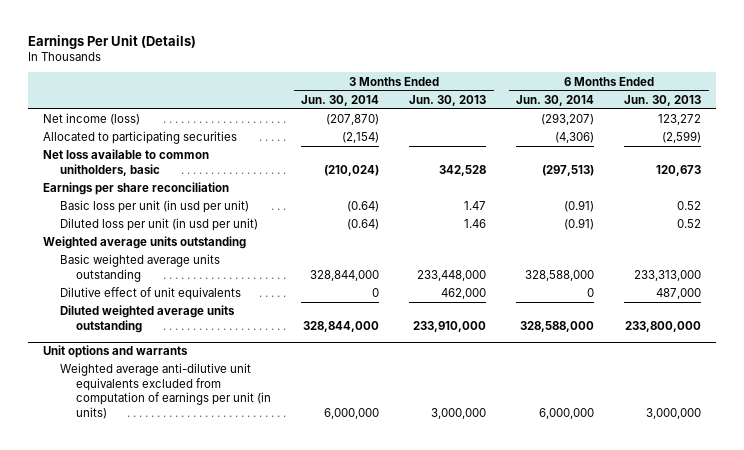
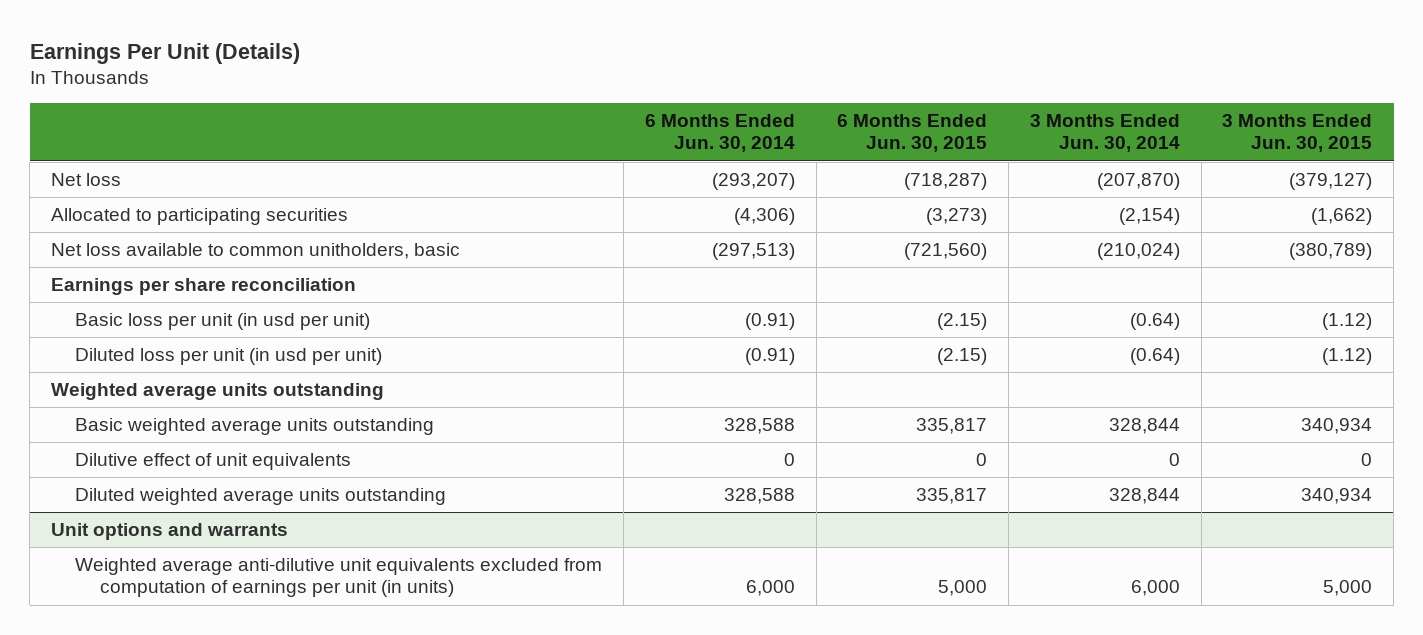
[409,94,487,106] Jun. 30, 2013 -> none
[624,94,702,106] Jun. 30, 2013 -> none
none -> [837,114,988,153] 6 Months Ended Jun. 30, 2015
none -> [1222,114,1373,153] 3 Months Ended Jun. 30, 2015
[43,113,141,126] Net income (loss) -> [50,173,121,187] Net loss
[310,269,380,281] 328,844,000 -> [1108,418,1180,435] 328,844
[525,269,595,281] 328,588,000 -> [723,418,795,435] 328,588
[303,320,380,332] 328,844,000 -> [1108,488,1180,505] 328,844
[520,320,595,332] 328,588,000 -> [723,488,795,505] 328,588
[324,407,380,419] 6,000,000 -> [1130,580,1180,597] 6,000
[539,407,595,419] 6,000,000 -> [745,580,795,597] 6,000

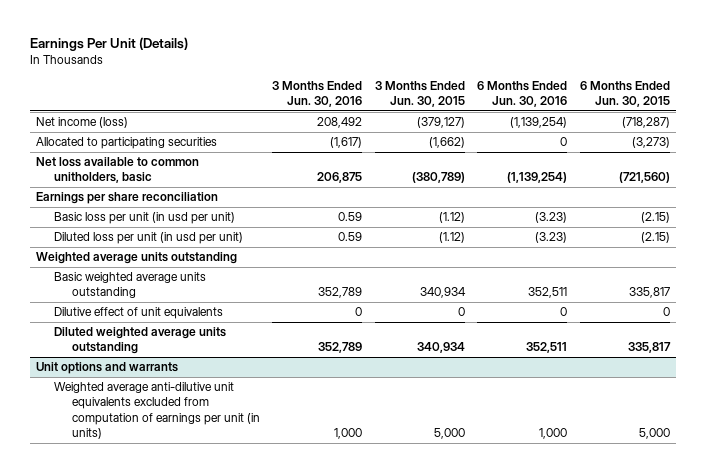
[644,114,795,153] 6 Months Ended Jun. 30, 2014 -> none
[1029,114,1180,153] 3 Months Ended Jun. 30, 2014 -> none
none -> [272,81,363,108] 3 Months Ended Jun. 30, 2016
none -> [477,81,568,108] 6 Months Ended Jun. 30, 2016
[50,173,121,187] Net loss -> [35,117,128,129] Net income (loss)

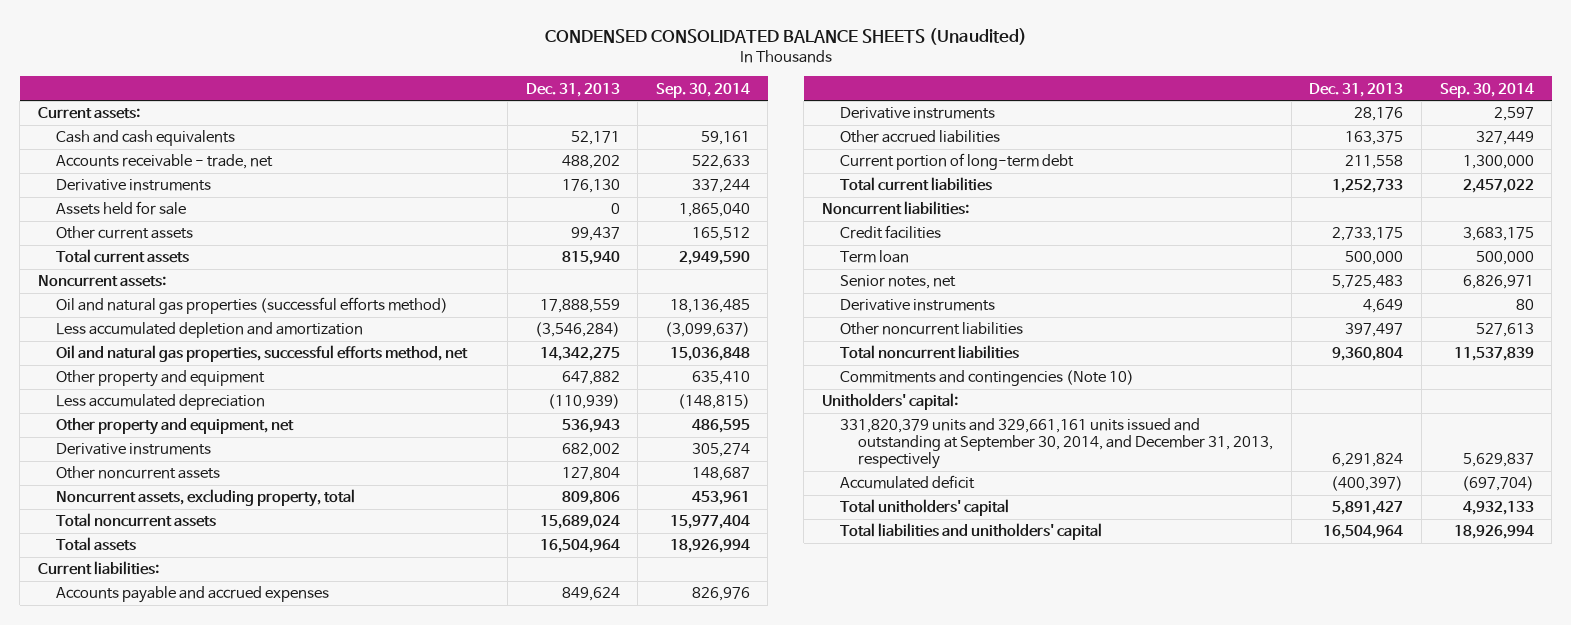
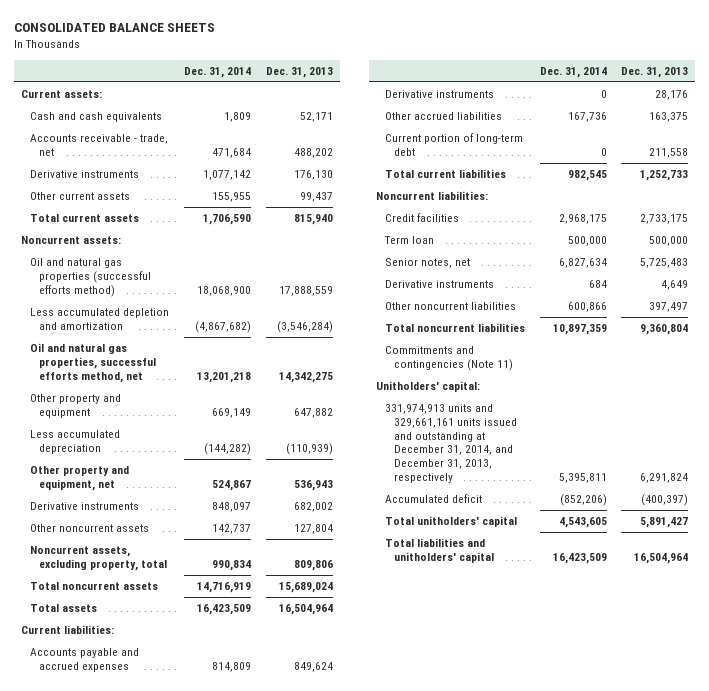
[544,28,1027,46] CONDENSED CONSOLIDATED BALANCE SHEETS (Unaudited) -> [14,23,216,33] CONSOLIDATED BALANCE SHEETS
[655,82,750,98] Sep. 30, 2014 -> none
none -> [184,67,252,79] Dec. 31, 2014
[56,201,187,216] Assets held for sale -> none
[840,370,1135,387] Commitments and contingencies (Note 10) -> [385,346,513,371] Commitments and contingencies (Note 11)
[840,418,1274,469] 331,820,379 units and 329,661,161 units issued and outstanding at September 30, 2014, and December 31, 2013, respectively -> [385,404,517,483] 331,974,913 units and 329,661,161 units issued and outstanding at December 31, 2014, and December 31, 2013, respectively

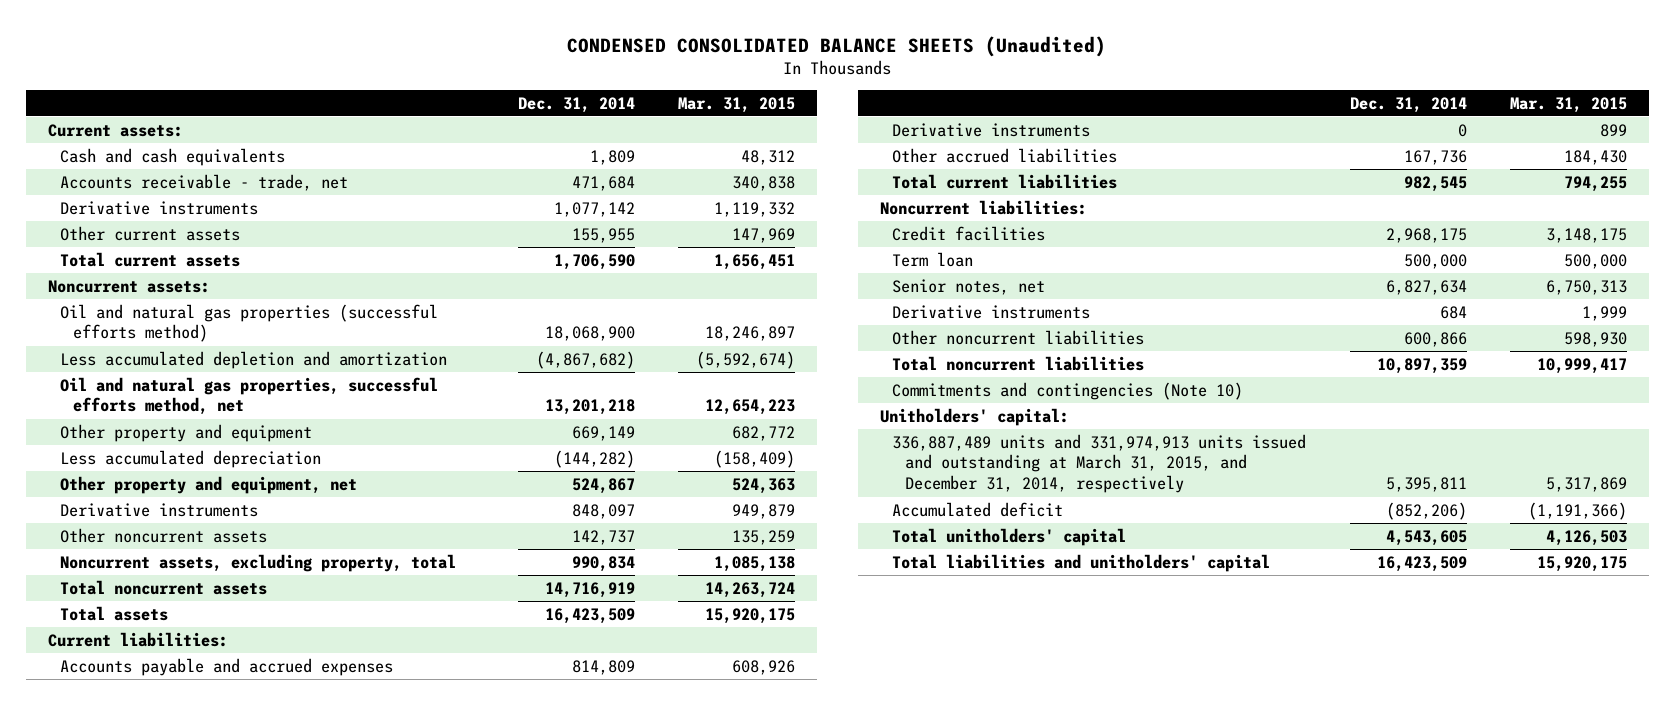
[14,23,216,33] CONSOLIDATED BALANCE SHEETS -> [567,35,1107,57] CONDENSED CONSOLIDATED BALANCE SHEETS (Unaudited)
[265,67,333,79] Dec. 31, 2013 -> none
none -> [678,96,796,113] Mar. 31, 2015
[385,133,524,156] Current portion of long-term debt -> none
[385,346,513,371] Commitments and contingencies (Note 11) -> [892,381,1244,400] Commitments and contingencies (Note 10)
[385,404,517,483] 331,974,913 units and 329,661,161 units issued and outstanding at December 31, 2014, and December 31, 2013, respectively -> [892,433,1307,494] 336,887,489 units and 331,974,913 units issued and outstanding at March 31, 2015, and December 31, 2014, respectively

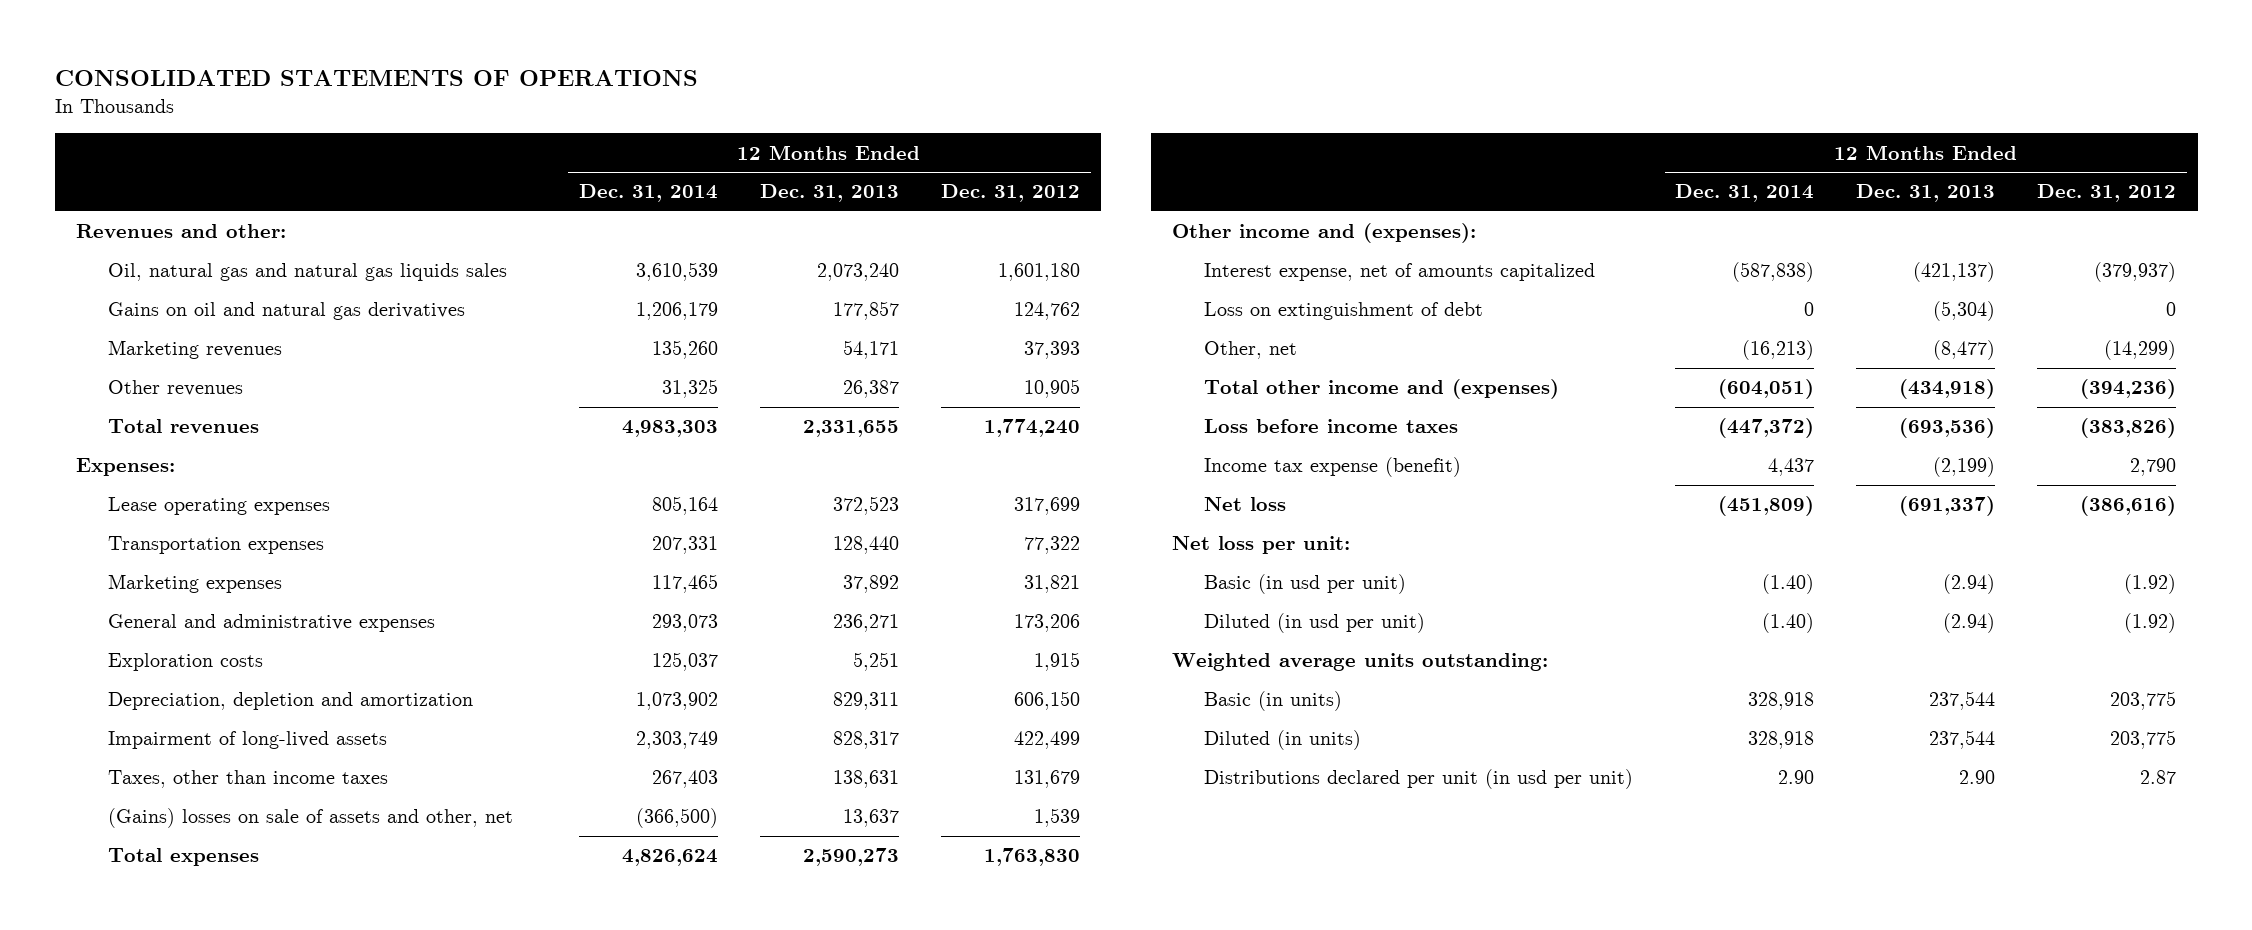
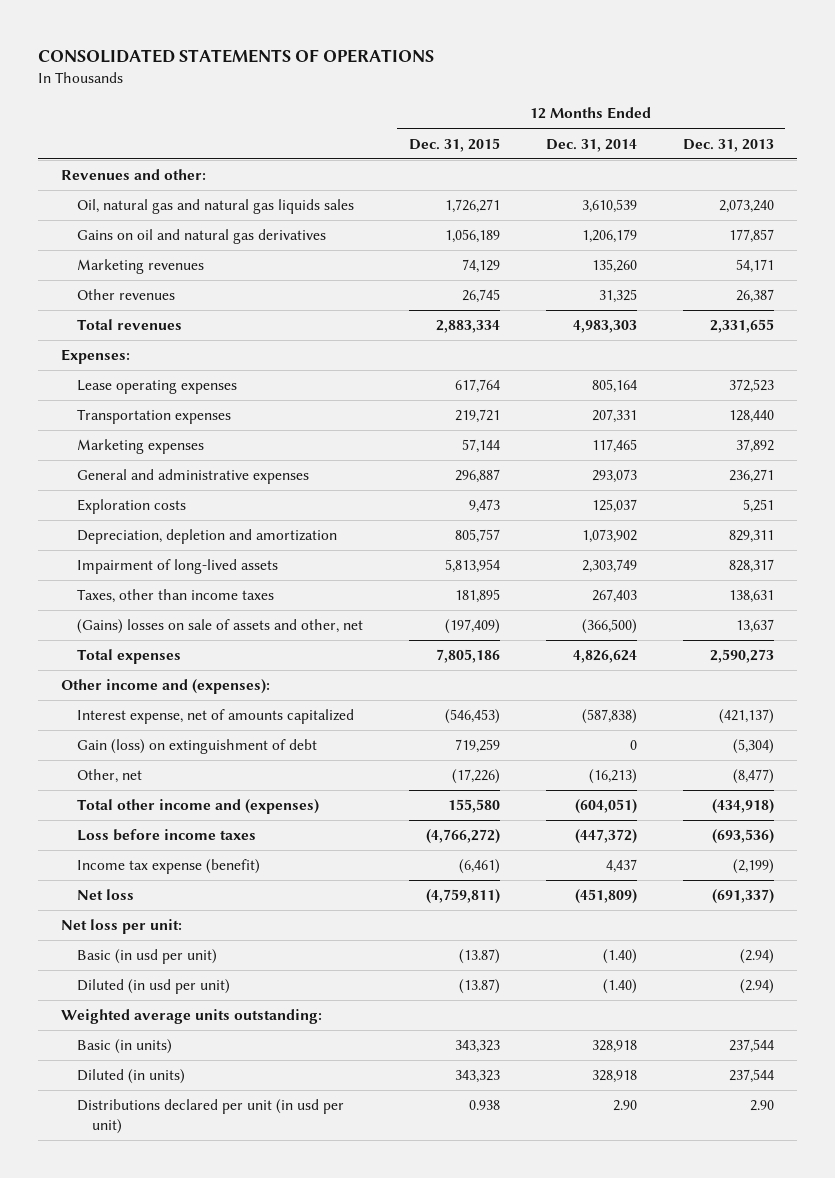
[941,184,1081,203] Dec. 31, 2012 -> none
none -> [408,137,500,152] Dec. 31, 2015
[1203,302,1483,321] Loss on extinguishment of debt -> [76,739,317,755] Gain (loss) on extinguishment of debt

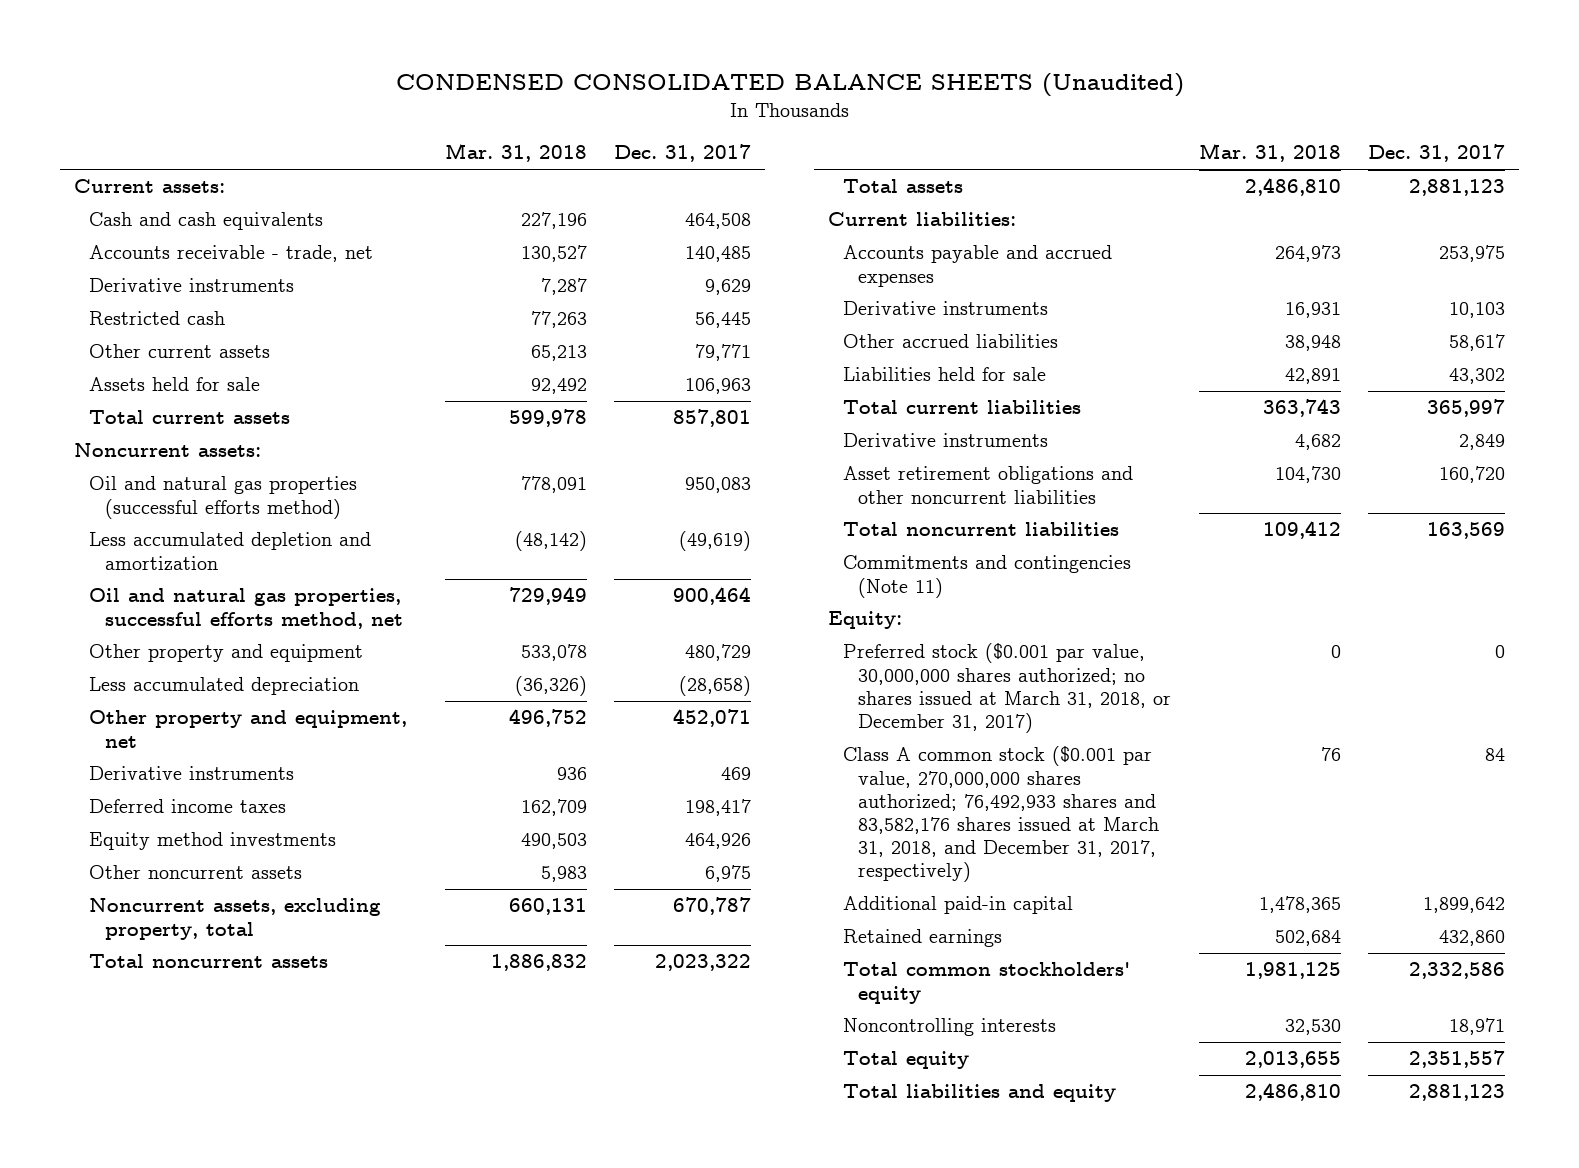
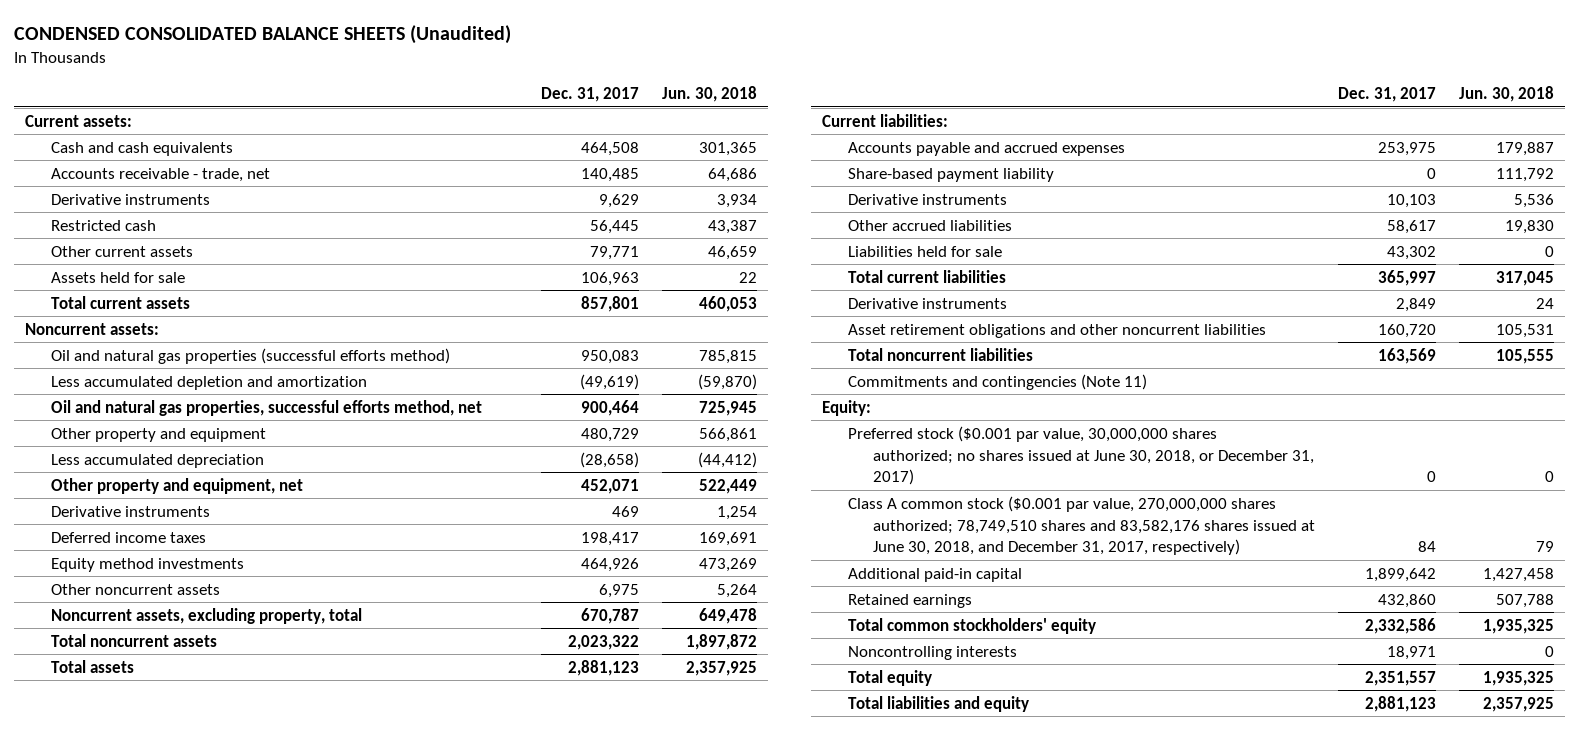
[444,143,587,163] Mar. 31, 2018 -> none
none -> [662,85,758,102] Jun. 30, 2018
none -> [847,167,1054,182] Share-based payment liability
[843,643,1172,733] Preferred stock ($0.001 par value, 30,000,000 shares authorized; no shares issued at March 31, 2018, or December 31, 2017) -> [847,425,1315,486] Preferred stock ($0.001 par value, 30,000,000 shares authorized; no shares issued at June 30, 2018, or December 31, 2017)
[843,746,1160,883] Class A common stock ($0.001 par value, 270,000,000 shares authorized; 76,492,933 shares and 83,582,176 shares issued at March 31, 2018, and December 31, 2017, respectively) -> [847,495,1316,556] Class A common stock ($0.001 par value, 270,000,000 shares authorized; 78,749,510 shares and 83,582,176 shares issued at June 30, 2018, and December 31, 2017, respectively)

